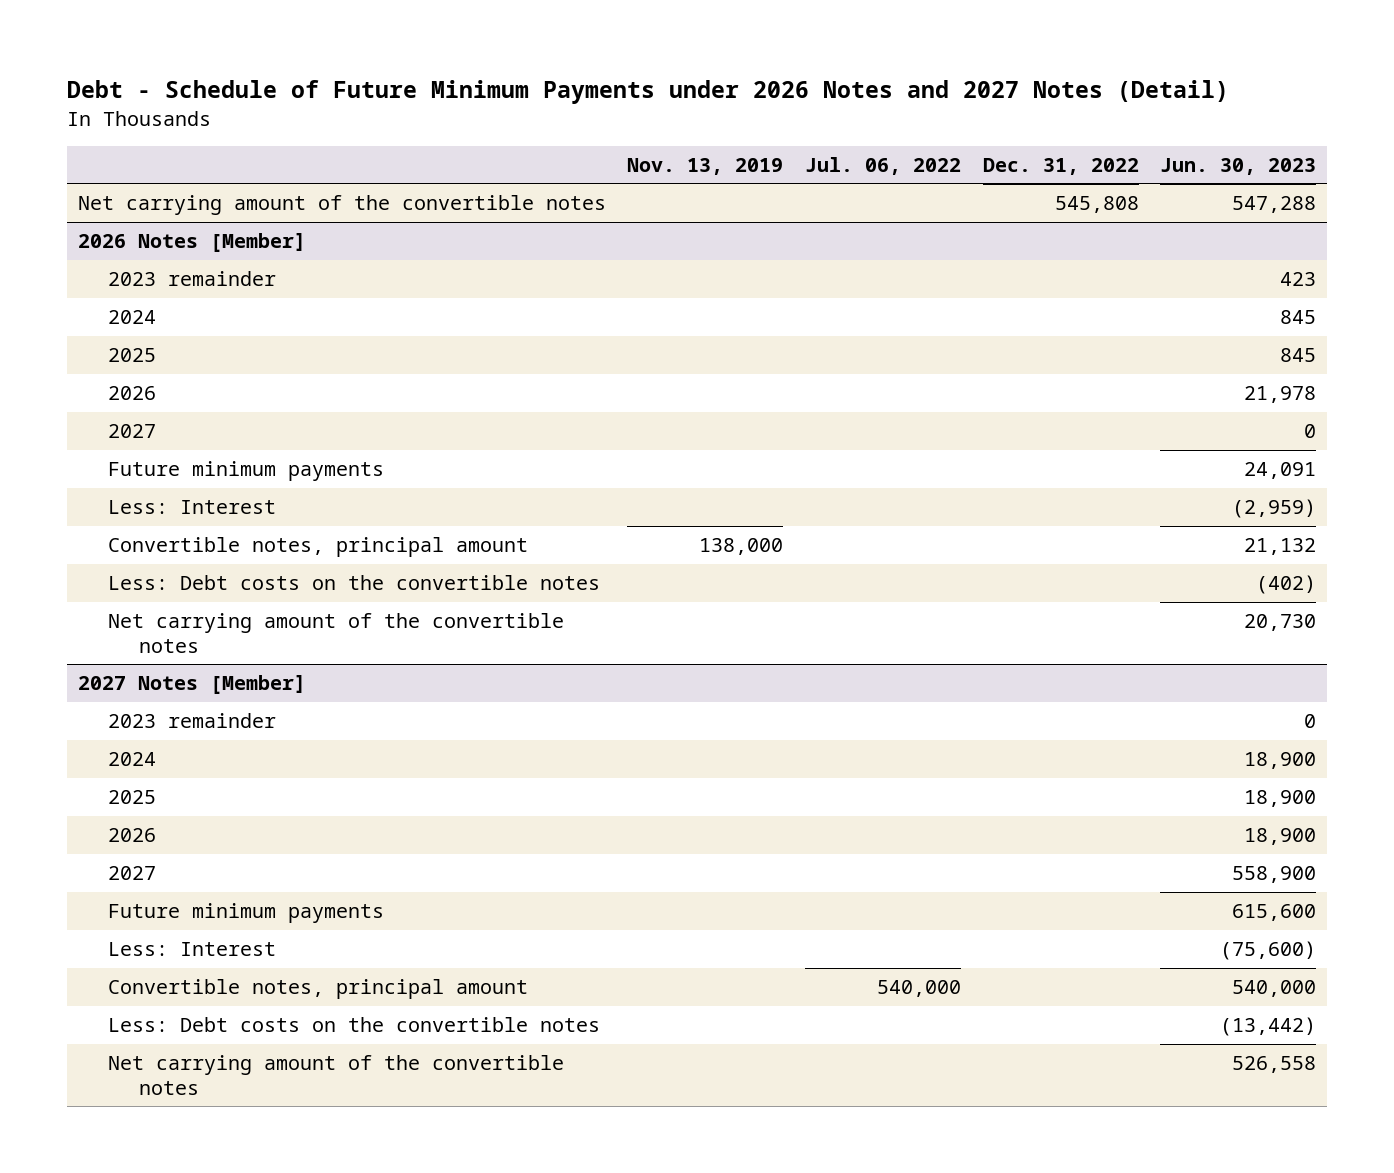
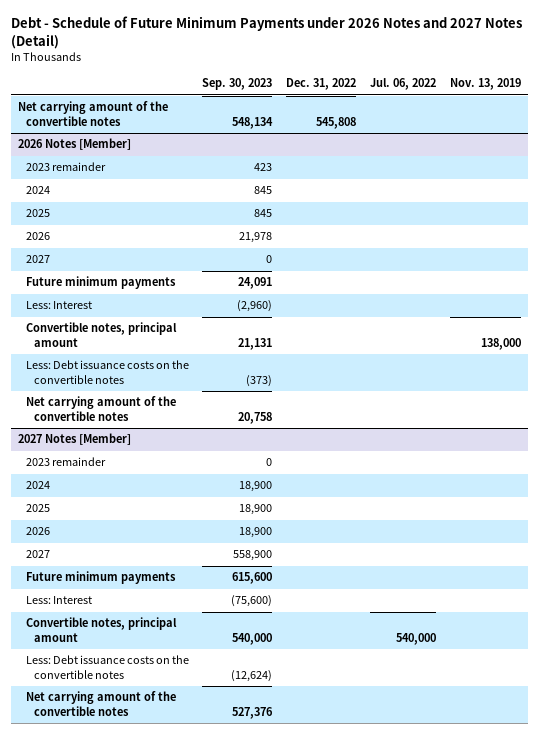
[1160,157,1317,175] Jun. 30, 2023 -> none
none -> [202,78,273,91] Sep. 30, 2023
[108,575,601,591] Less: Debt costs on the convertible notes -> [25,360,189,384] Less: Debt issuance costs on the convertible notes
[108,1017,601,1033] Less: Debt costs on the convertible notes -> [25,655,189,679] Less: Debt issuance costs on the convertible notes

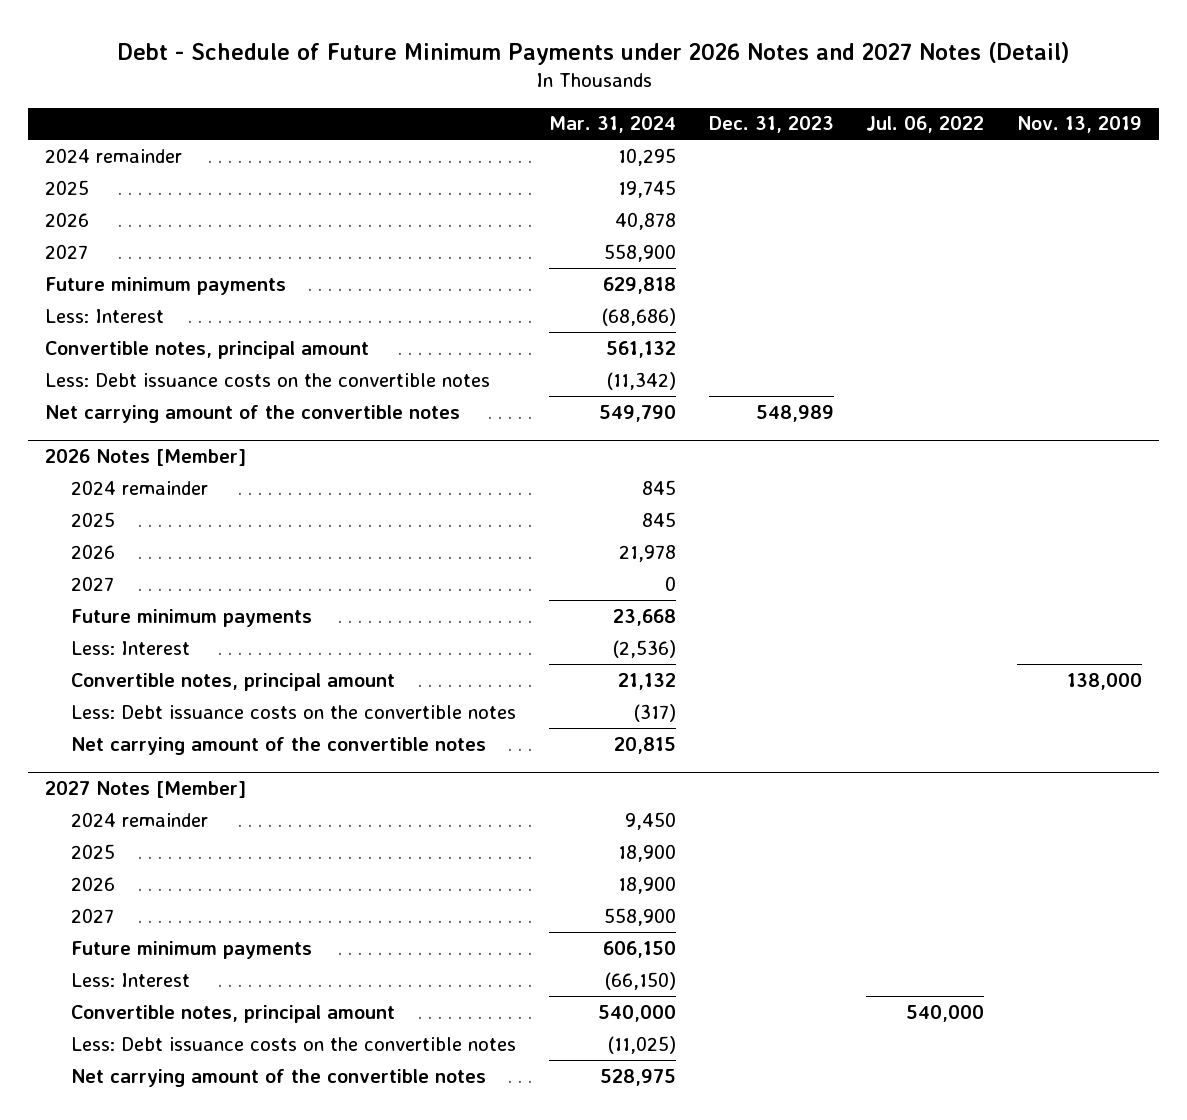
[202,78,273,91] Sep. 30, 2023 -> none
[286,78,357,91] Dec. 31, 2022 -> none
none -> [548,116,676,134] Mar. 31, 2024
none -> [708,116,834,134] Dec. 31, 2023
none -> [44,147,182,163] 2024 remainder
none -> [44,179,89,195] 2025
none -> [44,211,89,227] 2026
none -> [44,243,88,259] 2027
none -> [44,276,286,295] Future minimum payments
none -> [44,308,164,323] Less: Interest
none -> [44,340,369,359] Convertible notes, principal amount
none -> [44,372,490,387] Less: Debt issuance costs on the convertible notes
[25,186,50,195] 2024 -> none
[25,162,106,172] 2023 remainder -> [70,479,208,495] 2024 remainder
[25,481,50,490] 2024 -> none
[25,457,106,467] 2023 remainder -> [70,811,208,827] 2024 remainder

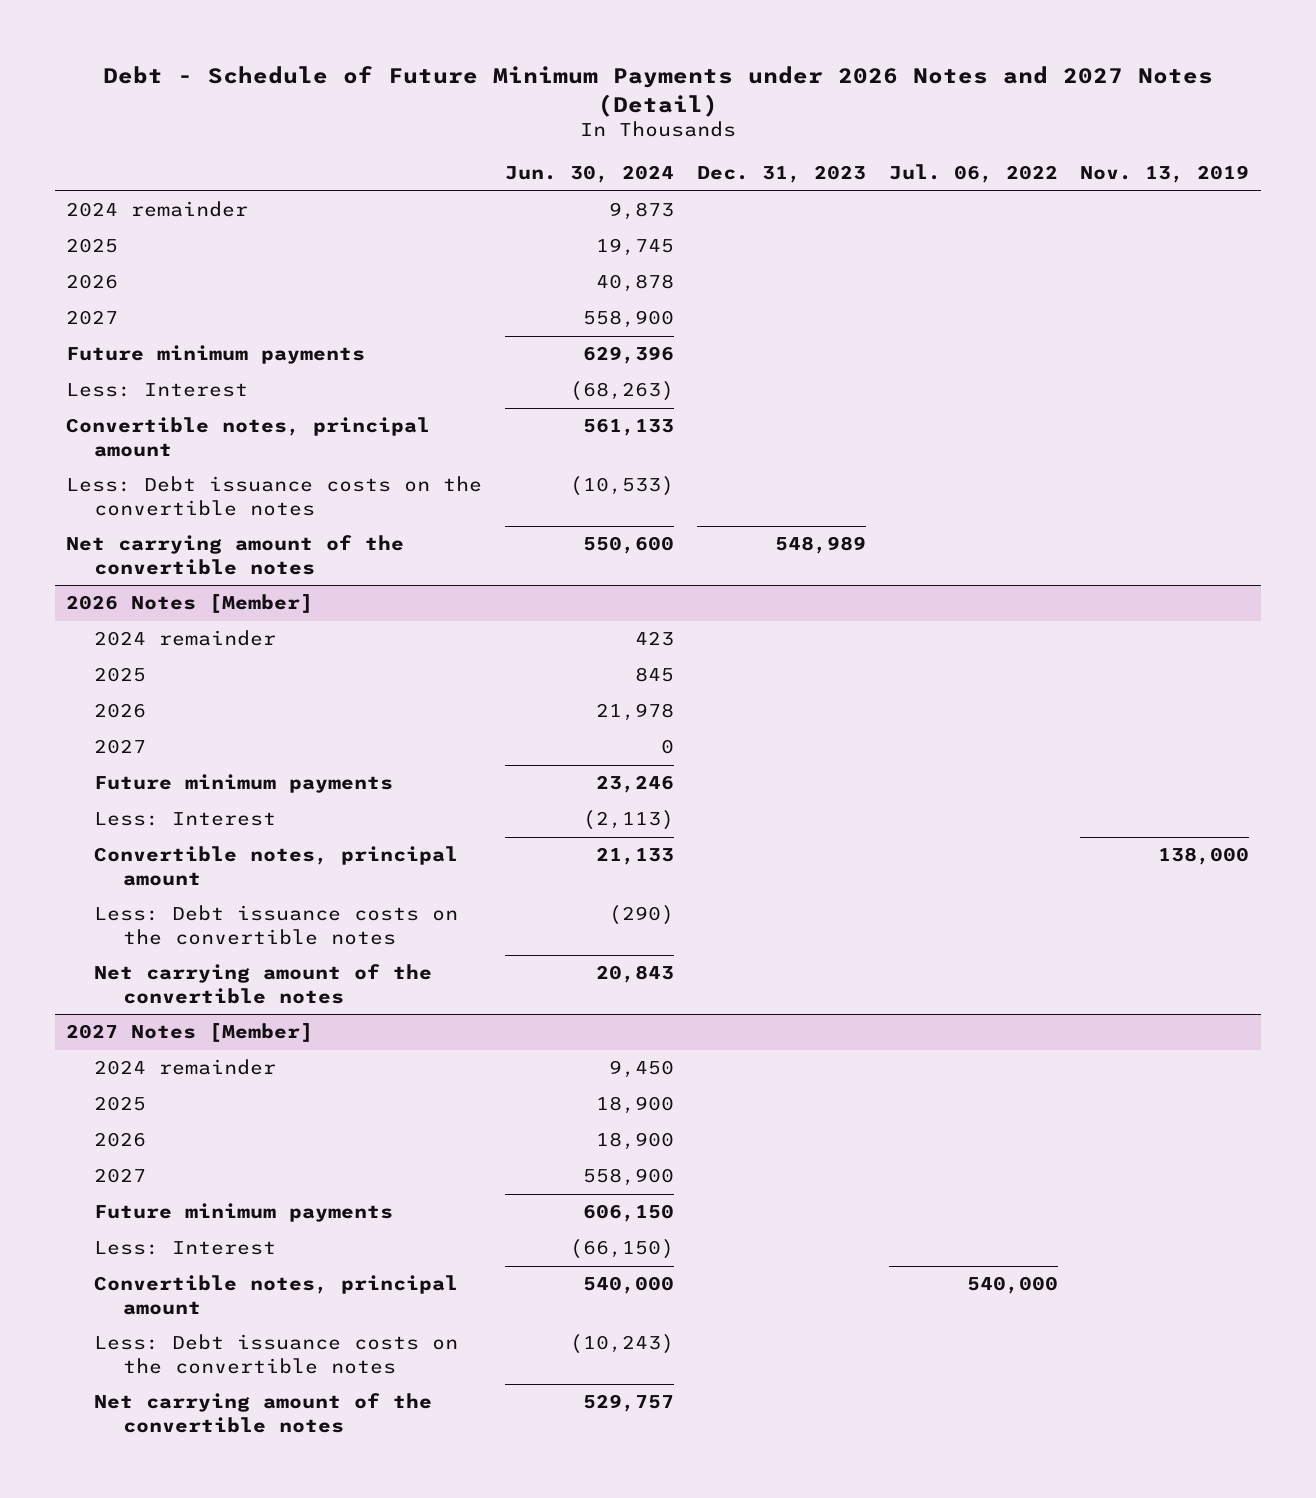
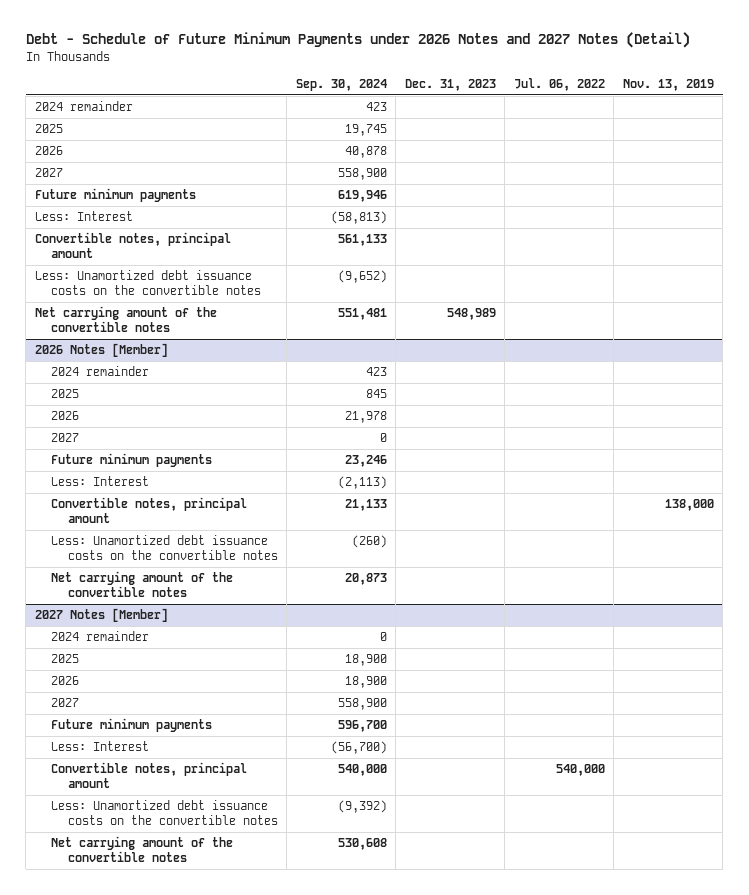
[505,165,675,184] Jun. 30, 2024 -> none
none -> [295,78,387,91] Sep. 30, 2024
[66,476,483,516] Less: Debt issuance costs on the convertible notes -> [34,270,262,295] Less: Unamortized debt issuance costs on the convertible notes
[94,905,459,945] Less: Debt issuance costs on the convertible notes -> [51,535,278,560] Less: Unamortized debt issuance costs on the convertible notes
[94,1334,459,1374] Less: Debt issuance costs on the convertible notes -> [51,800,278,825] Less: Unamortized debt issuance costs on the convertible notes

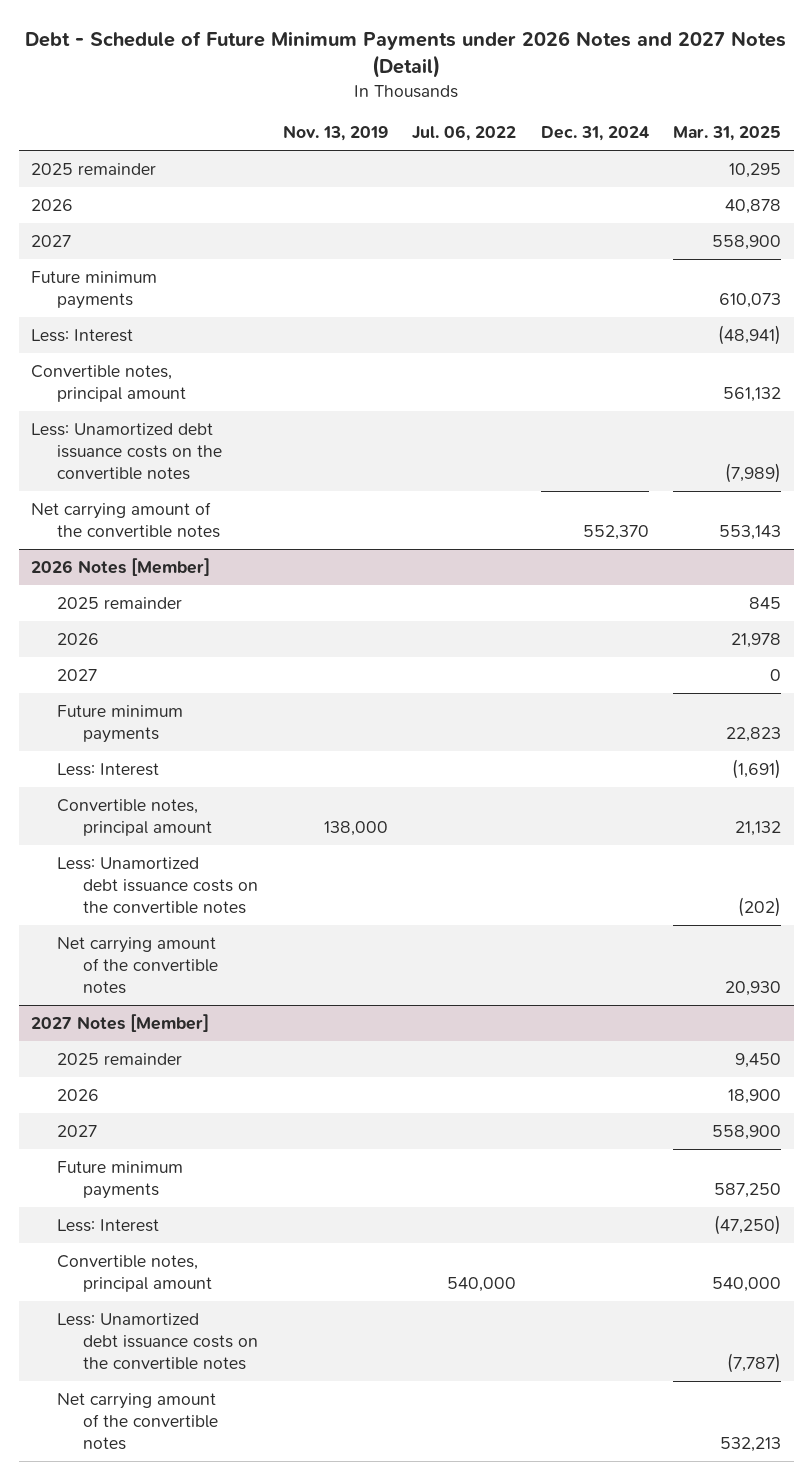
[295,78,387,91] Sep. 30, 2024 -> none
[404,78,496,91] Dec. 31, 2023 -> none
none -> [540,126,649,142] Dec. 31, 2024
none -> [673,126,782,142] Mar. 31, 2025
[34,124,63,134] 2025 -> none
[34,101,133,112] 2024 remainder -> [30,162,156,175] 2025 remainder
[51,389,80,399] 2025 -> none
[51,366,150,377] 2024 remainder -> [57,596,183,609] 2025 remainder
[51,654,80,664] 2025 -> none
[51,631,150,642] 2024 remainder -> [57,1052,183,1065] 2025 remainder

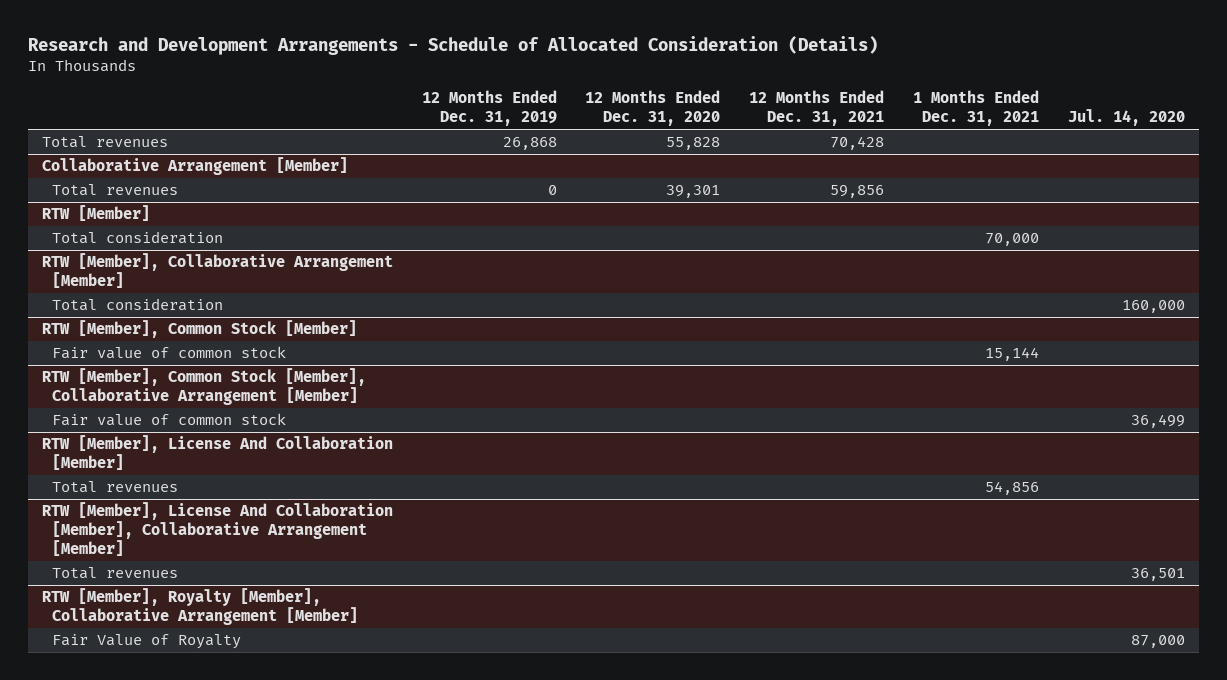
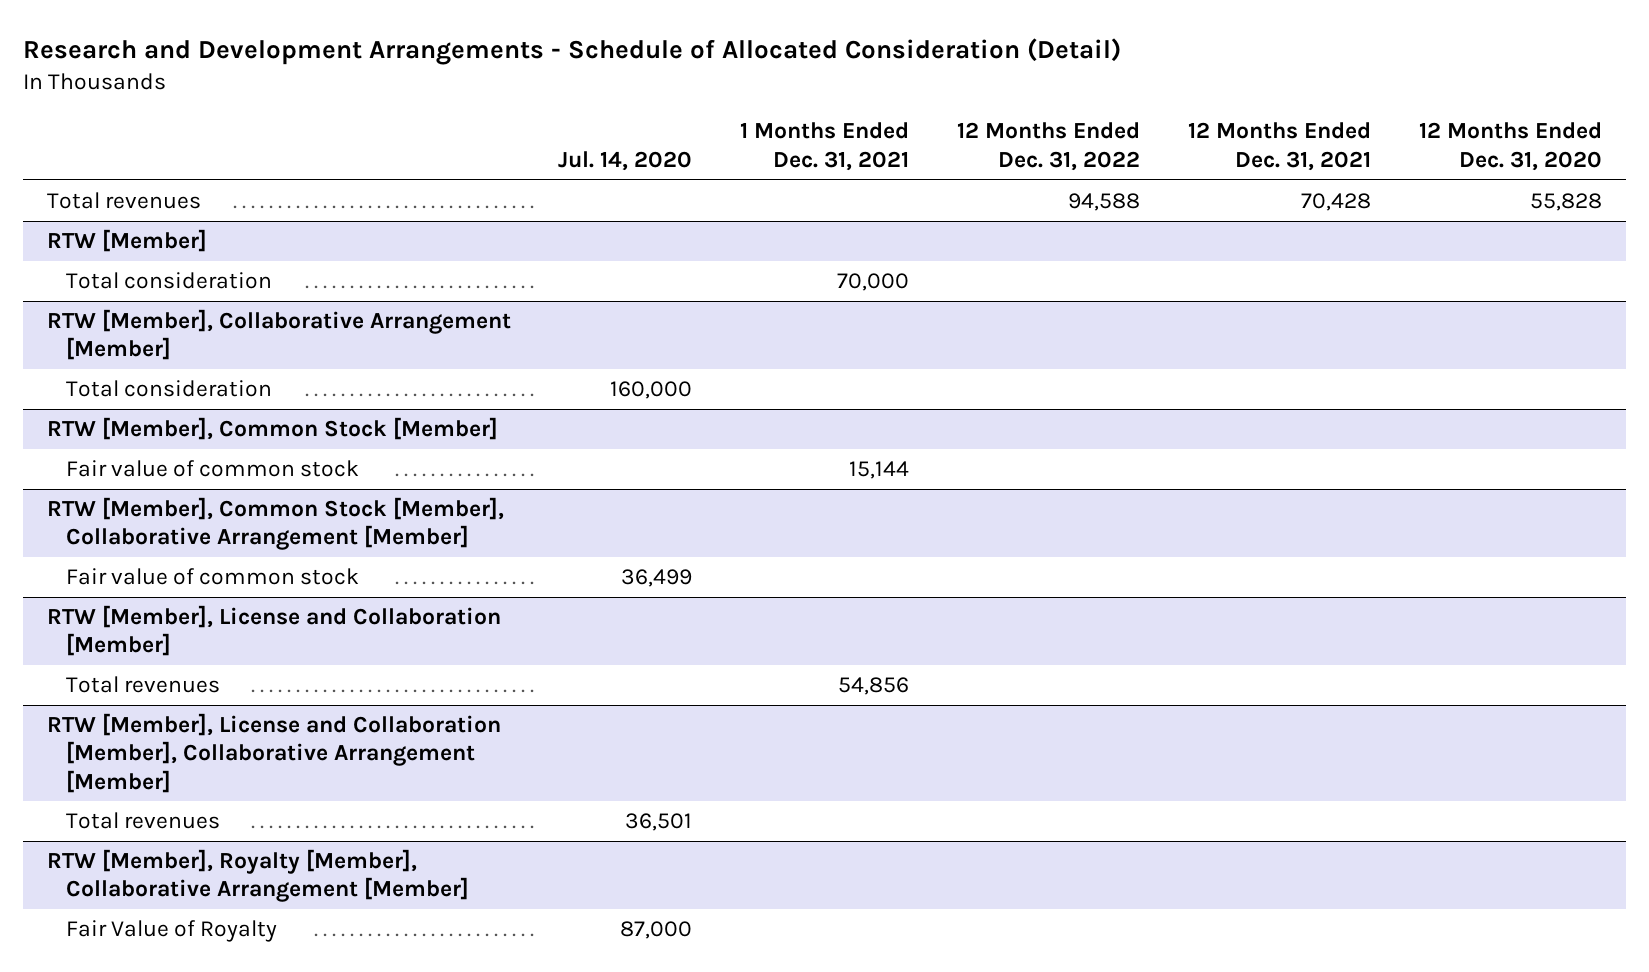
[27,35,878,55] Research and Development Arrangements - Schedule of Allocated Consideration (Details) -> [22,37,1121,65] Research and Development Arrangements - Schedule of Allocated Consideration (Detail)
[421,90,557,127] 12 Months Ended Dec. 31, 2019 -> none
none -> [957,122,1141,171] 12 Months Ended Dec. 31, 2022
[41,157,348,176] Collaborative Arrangement [Member] -> none
[52,184,179,197] Total revenues -> none
[41,435,393,471] RTW [Member], License And Collaboration [Member] -> [46,605,501,657] RTW [Member], License and Collaboration [Member]
[41,502,393,557] RTW [Member], License And Collaboration [Member], Collaborative Arrangement [Member] -> [46,713,501,793] RTW [Member], License and Collaboration [Member], Collaborative Arrangement [Member]

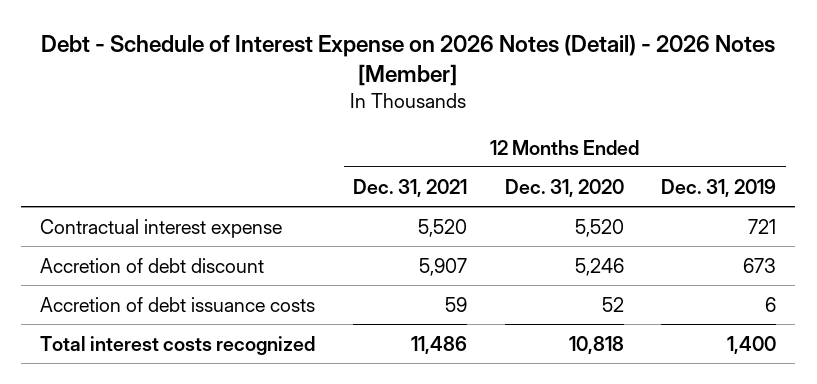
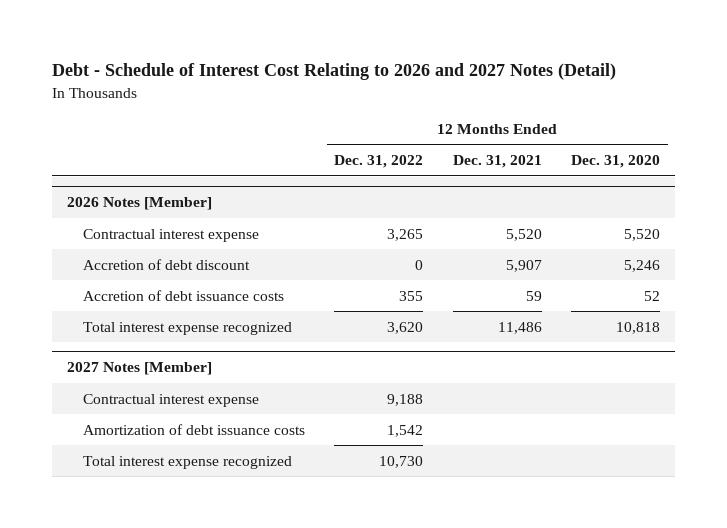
[41,34,776,86] Debt - Schedule of Interest Expense on 2026 Notes (Detail) - 2026 Notes [Member] -> [52,63,617,81] Debt - Schedule of Interest Cost Relating to 2026 and 2027 Notes (Detail)
[661,178,777,197] Dec. 31, 2019 -> none
none -> [334,155,424,169] Dec. 31, 2022
none -> [66,197,212,211] 2026 Notes [Member]
[40,335,316,355] Total interest costs recognized -> [82,321,292,335] Total interest expense recognized
none -> [66,362,212,376] 2027 Notes [Member]
none -> [82,393,259,407] Contractual interest expense
none -> [82,423,305,435] Amortization of debt issuance costs
none -> [82,455,292,469] Total interest expense recognized

